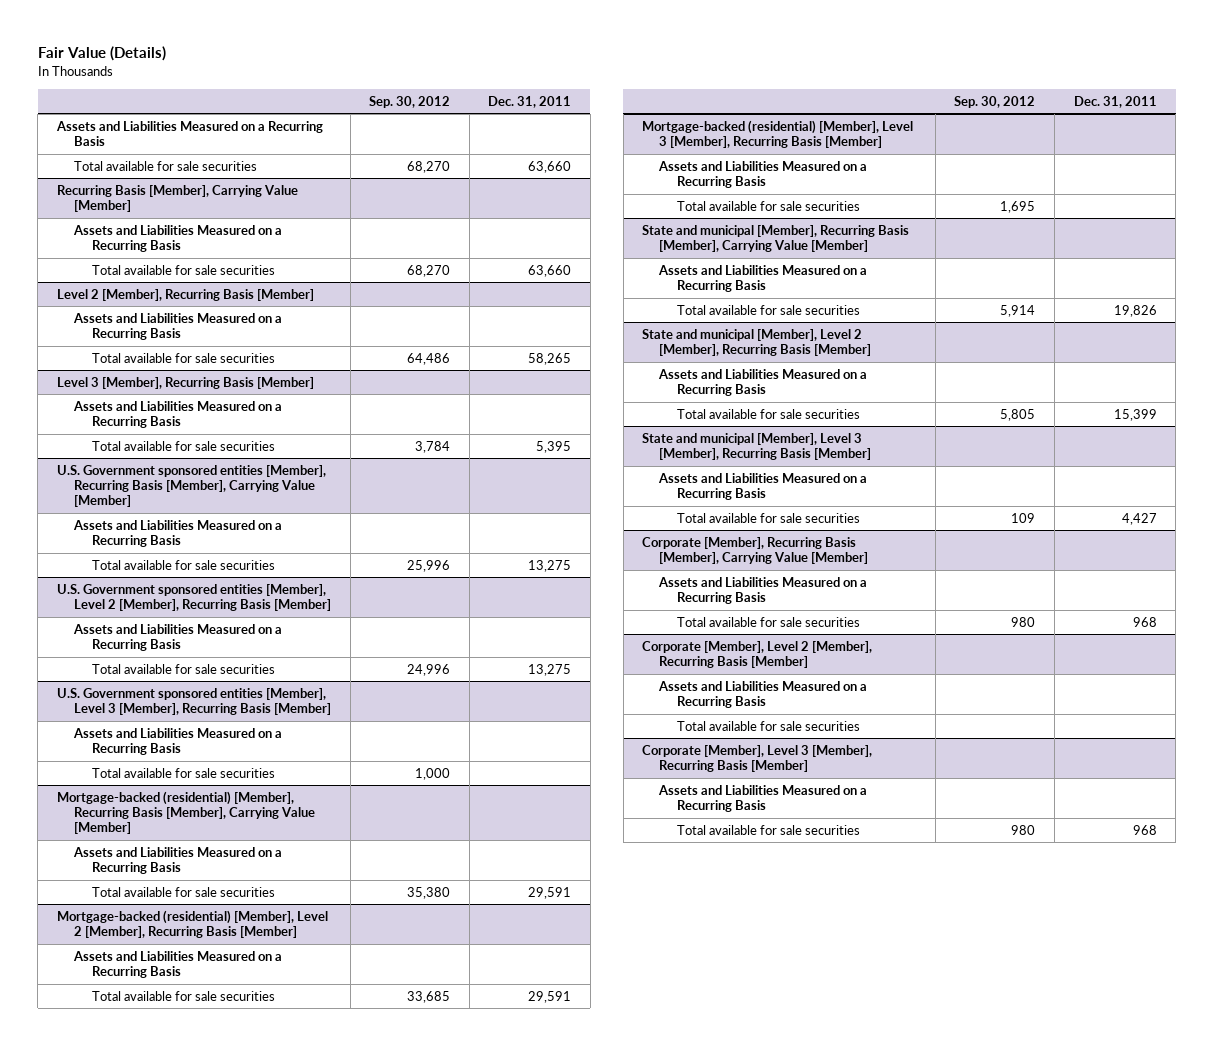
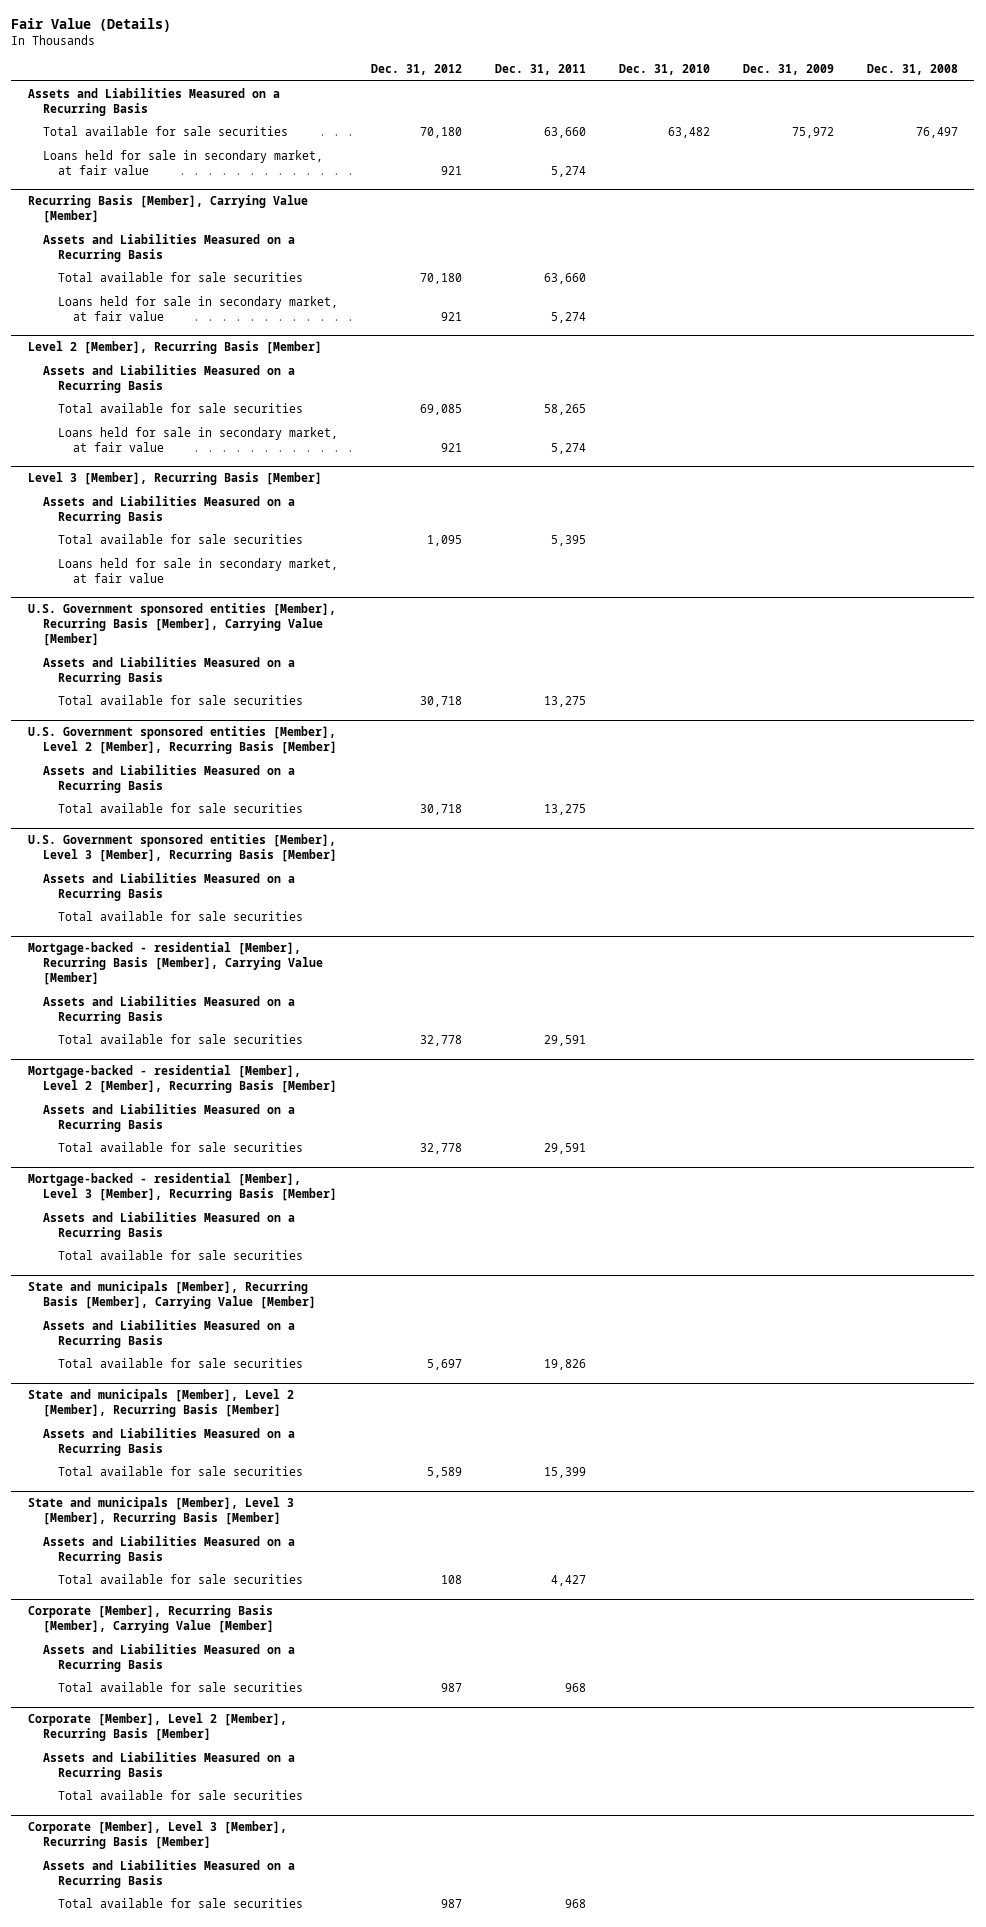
[369,95,451,108] Sep. 30, 2012 -> none
none -> [370,64,462,76] Dec. 31, 2012
none -> [618,64,710,76] Dec. 31, 2010
none -> [742,64,834,76] Dec. 31, 2009
none -> [866,64,958,76] Dec. 31, 2008
none -> [42,150,323,175] Loans held for sale in secondary market, at fair value
none -> [57,296,338,321] Loans held for sale in secondary market, at fair value
none -> [57,427,338,452] Loans held for sale in secondary market, at fair value
none -> [57,558,338,583] Loans held for sale in secondary market, at fair value
[56,790,316,835] Mortgage-backed (residential) [Member], Recurring Basis [Member], Carrying Value [Member] -> [27,942,323,986] Mortgage-backed - residential [Member], Recurring Basis [Member], Carrying Value [Member]
[56,909,328,939] Mortgage-backed (residential) [Member], Level 2 [Member], Recurring Basis [Member] -> [27,1065,337,1094] Mortgage-backed - residential [Member], Level 2 [Member], Recurring Basis [Member]
[642,119,914,149] Mortgage-backed (residential) [Member], Level 3 [Member], Recurring Basis [Member] -> [27,1173,337,1202] Mortgage-backed - residential [Member], Level 3 [Member], Recurring Basis [Member]
[642,224,910,253] State and municipal [Member], Recurring Basis [Member], Carrying Value [Member] -> [27,1281,316,1310] State and municipals [Member], Recurring Basis [Member], Carrying Value [Member]
[642,328,872,357] State and municipal [Member], Level 2 [Member], Recurring Basis [Member] -> [27,1389,294,1418] State and municipals [Member], Level 2 [Member], Recurring Basis [Member]
[642,432,872,461] State and municipal [Member], Level 3 [Member], Recurring Basis [Member] -> [27,1497,294,1526] State and municipals [Member], Level 3 [Member], Recurring Basis [Member]

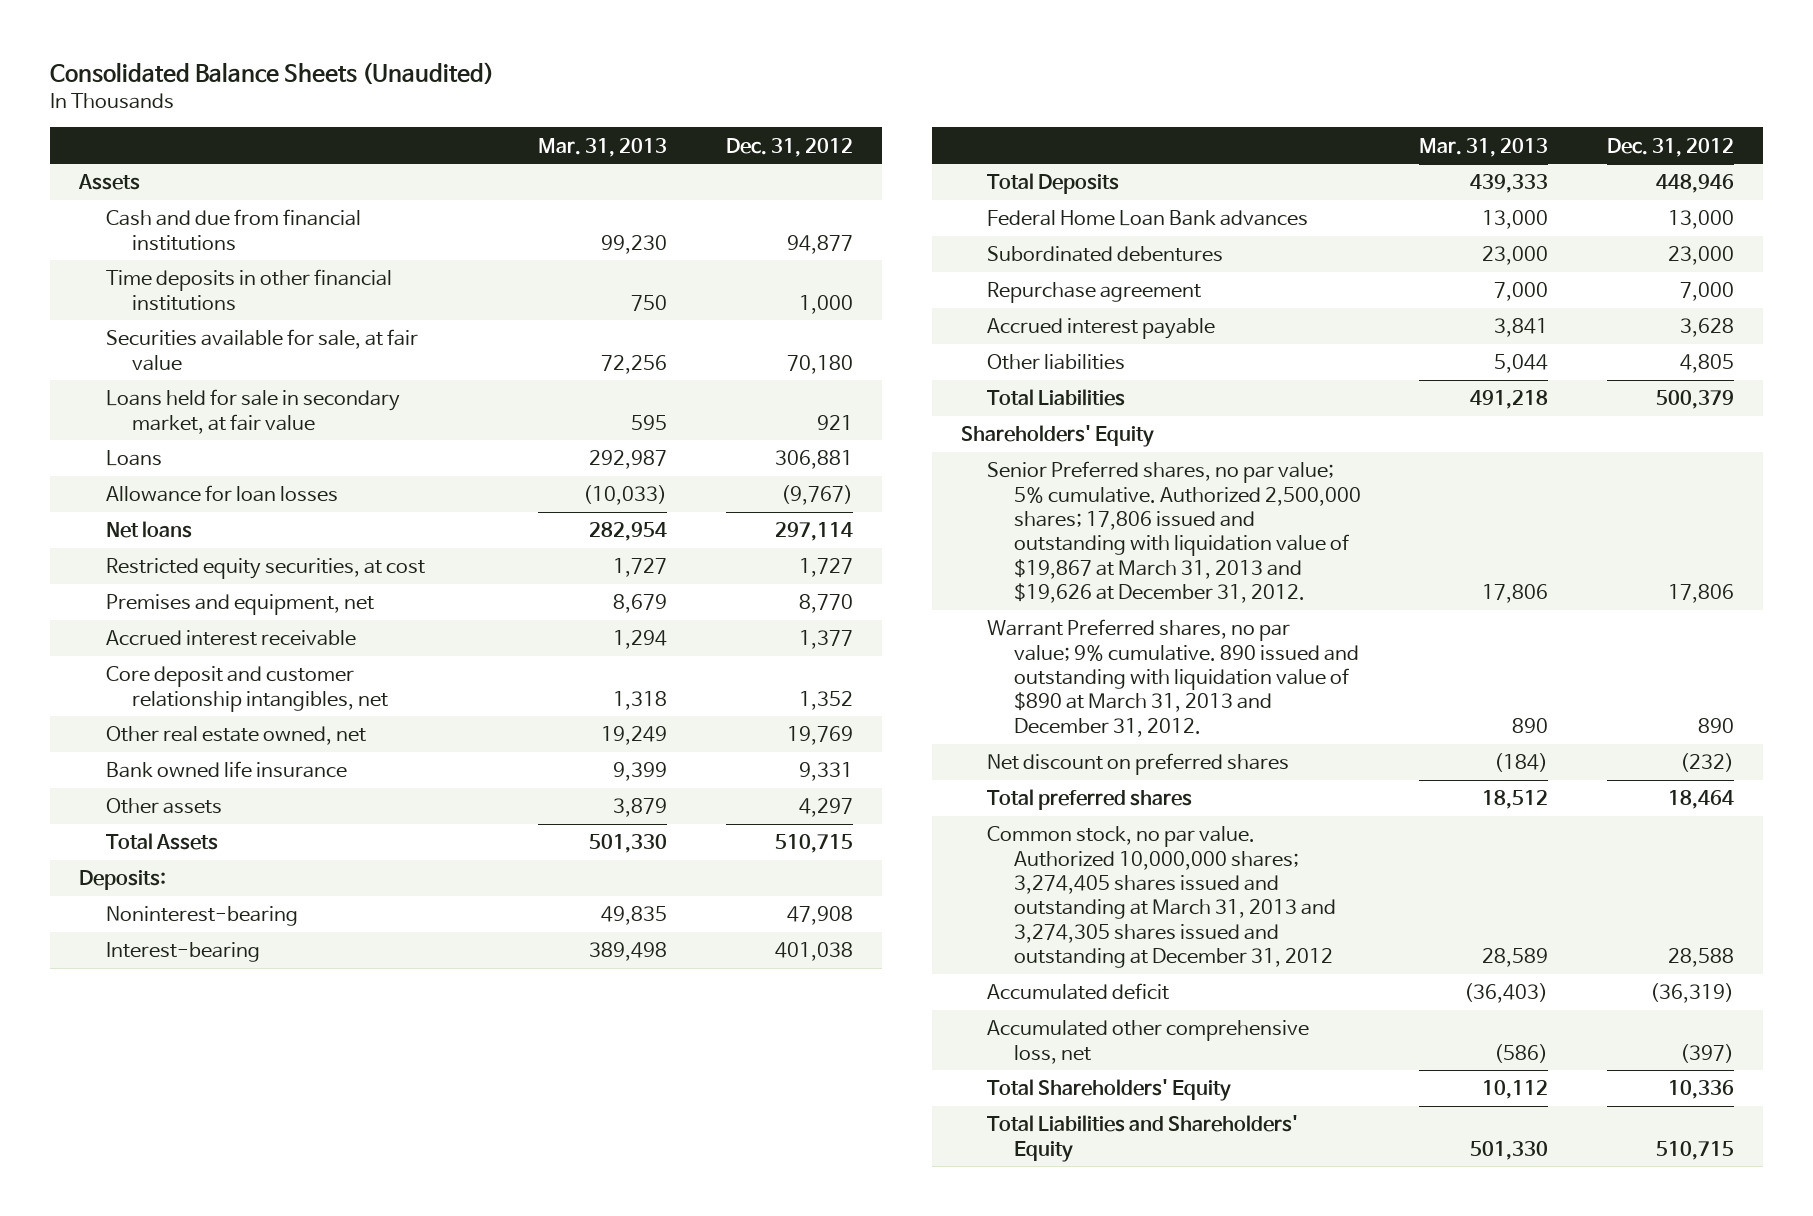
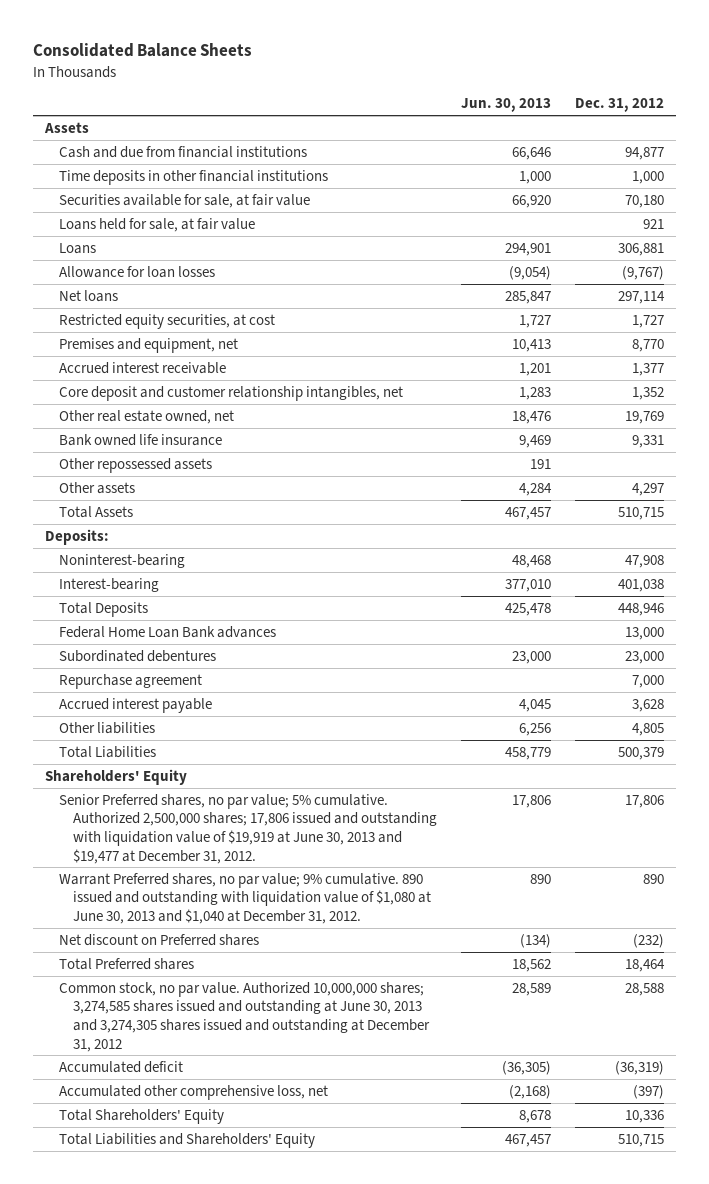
[50,61,495,85] Consolidated Balance Sheets (Unaudited) -> [33,43,253,58] Consolidated Balance Sheets
[537,137,667,157] Mar. 31, 2013 -> none
none -> [460,98,551,113] Jun. 30, 2013
[105,389,400,434] Loans held for sale in secondary market, at fair value -> [58,217,255,232] Loans held for sale, at fair value
none -> [58,457,212,473] Other repossessed assets
[987,461,1361,604] Senior Preferred shares, no par value; 5% cumulative. Authorized 2,500,000 shares; 17,806 issued and outstanding with liquidation value of $19,867 at March 31, 2013 and $19,626 at December 31, 2012. -> [58,793,437,864] Senior Preferred shares, no par value; 5% cumulative. Authorized 2,500,000 shares; 17,806 issued and outstanding with liquidation value of $19,919 at June 30, 2013 and $19,477 at December 31, 2012.
[987,619,1359,737] Warrant Preferred shares, no par value; 9% cumulative. 890 issued and outstanding with liquidation value of $890 at March 31, 2013 and December 31, 2012. -> [58,872,431,924] Warrant Preferred shares, no par value; 9% cumulative. 890 issued and outstanding with liquidation value of $1,080 at June 30, 2013 and $1,040 at December 31, 2012.
[987,753,1290,776] Net discount on preferred shares -> [58,933,259,946] Net discount on Preferred shares
[987,789,1193,811] Total preferred shares -> [58,957,194,970] Total Preferred shares
[987,826,1336,969] Common stock, no par value. Authorized 10,000,000 shares; 3,274,405 shares issued and outstanding at March 31, 2013 and 3,274,305 shares issued and outstanding at December 31, 2012 -> [58,981,430,1052] Common stock, no par value. Authorized 10,000,000 shares; 3,274,585 shares issued and outstanding at June 30, 2013 and 3,274,305 shares issued and outstanding at December 31, 2012

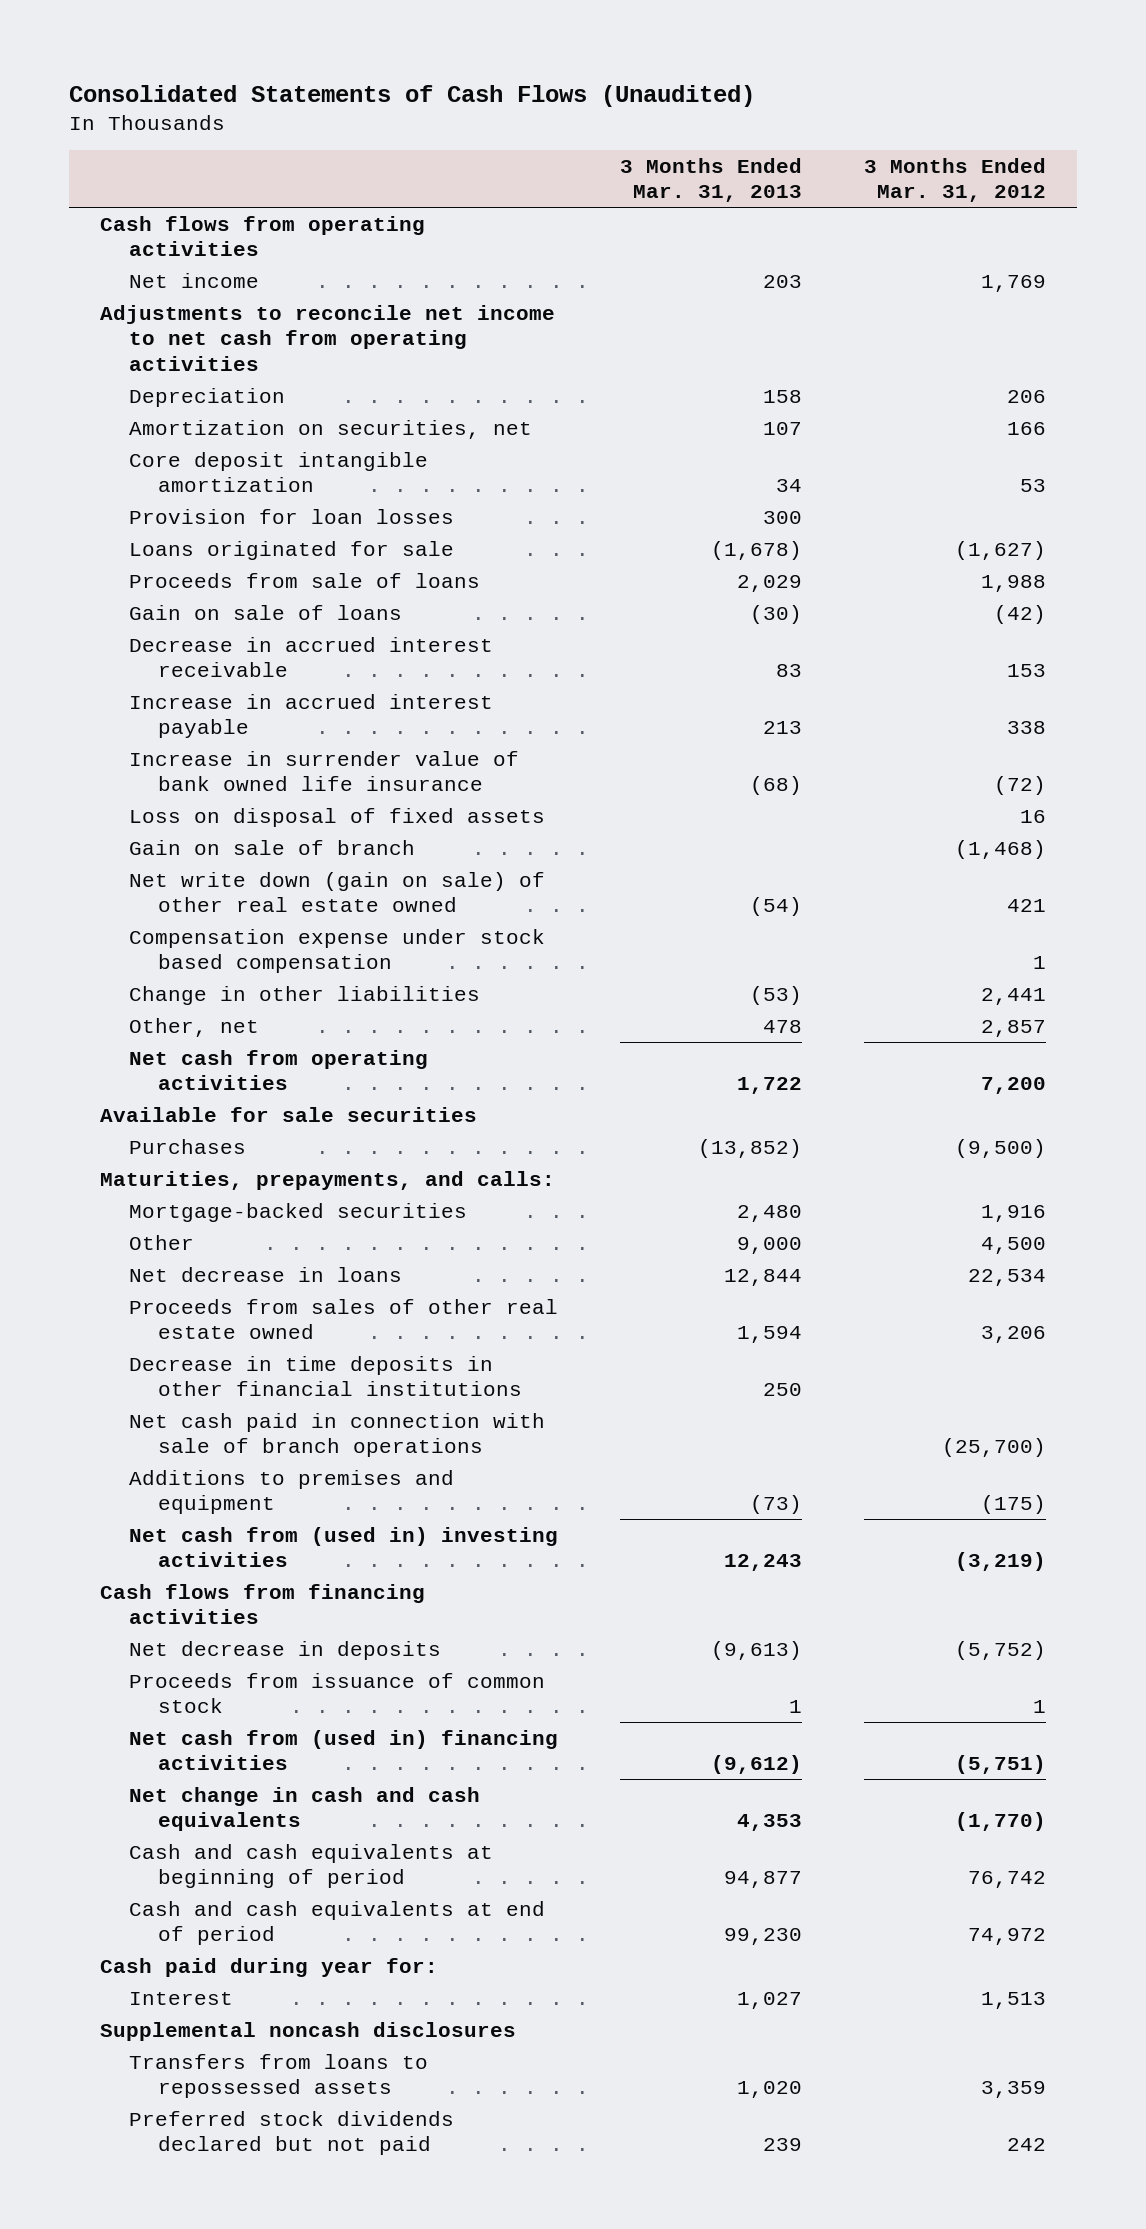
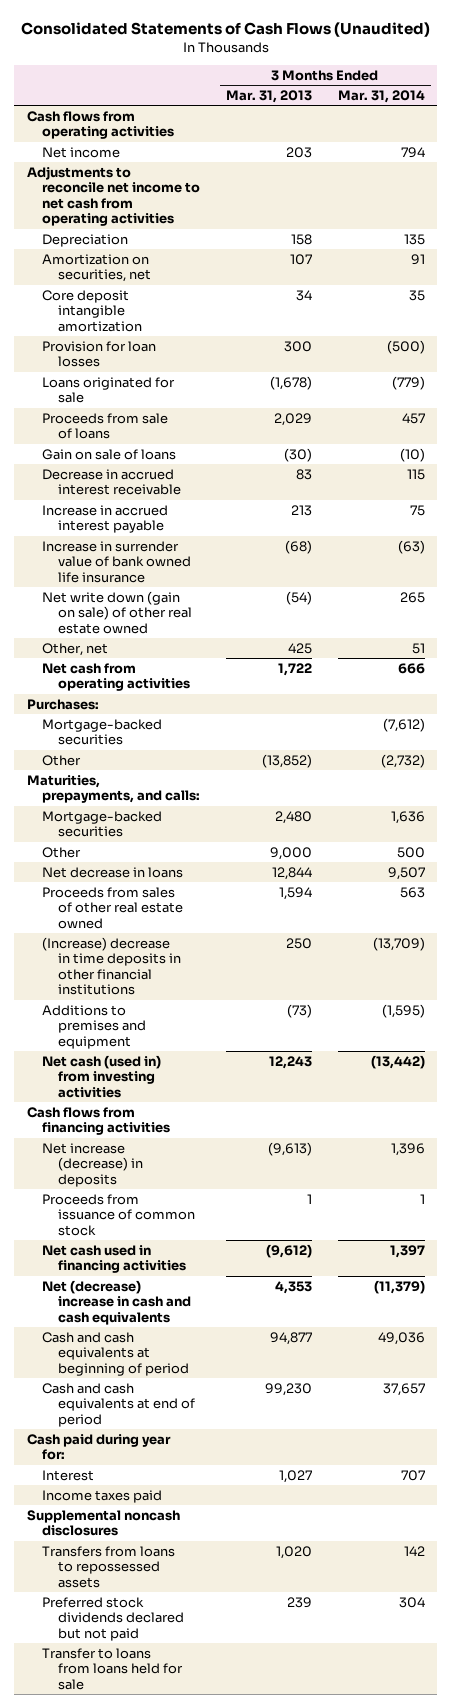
[863,157,1046,203] 3 Months Ended Mar. 31, 2012 -> none
none -> [337,90,425,104] Mar. 31, 2014
[129,807,546,827] Loss on disposal of fixed assets -> none
[129,839,416,855] Gain on sale of branch -> none
[129,928,546,974] Compensation expense under stock based compensation -> none
[129,985,481,1005] Change in other liabilities -> none
[762,1019,802,1033] 478 -> [288,642,313,654] 425
[100,1106,478,1122] Available for sale securities -> none
none -> [27,698,100,710] Purchases:
none -> [42,718,163,746] Mortgage-backed securities
[129,1138,247,1154] Purchases -> [42,754,82,766] Other
[129,1412,546,1458] Net cash paid in connection with sale of branch operations -> none
[129,1355,522,1397] Decrease in time deposits in other financial institutions -> [42,936,181,996] (Increase) decrease in time deposits in other financial institutions
[129,1526,559,1568] Net cash from (used in) investing activities -> [42,1054,162,1098] Net cash (used in) from investing activities
[129,1640,442,1660] Net decrease in deposits -> [42,1142,143,1187] Net increase (decrease) in deposits
[129,1729,559,1771] Net cash from (used in) financing activities -> [42,1244,186,1274] Net cash used in financing activities
[129,1786,481,1832] Net change in cash and cash equivalents -> [42,1279,191,1325] Net (decrease) increase in cash and cash equivalents
none -> [42,1489,163,1503] Income taxes paid
none -> [42,1647,183,1690] Transfer to loans from loans held for sale

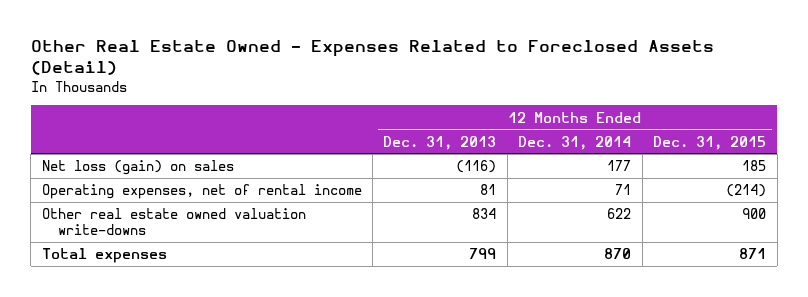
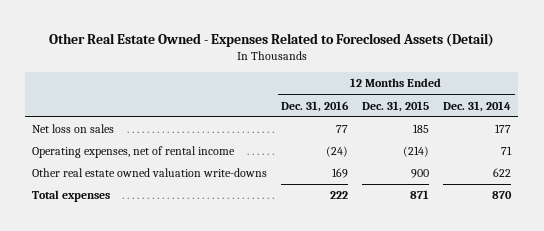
[383,135,497,150] Dec. 31, 2013 -> none
none -> [281,100,350,112] Dec. 31, 2016
[41,160,234,176] Net loss (gain) on sales -> [32,124,115,134] Net loss on sales

